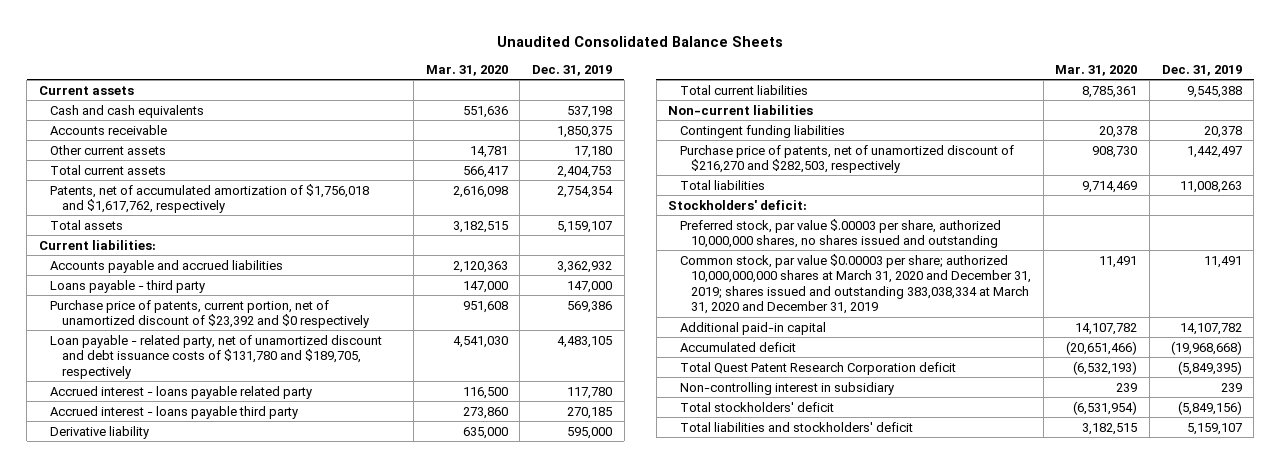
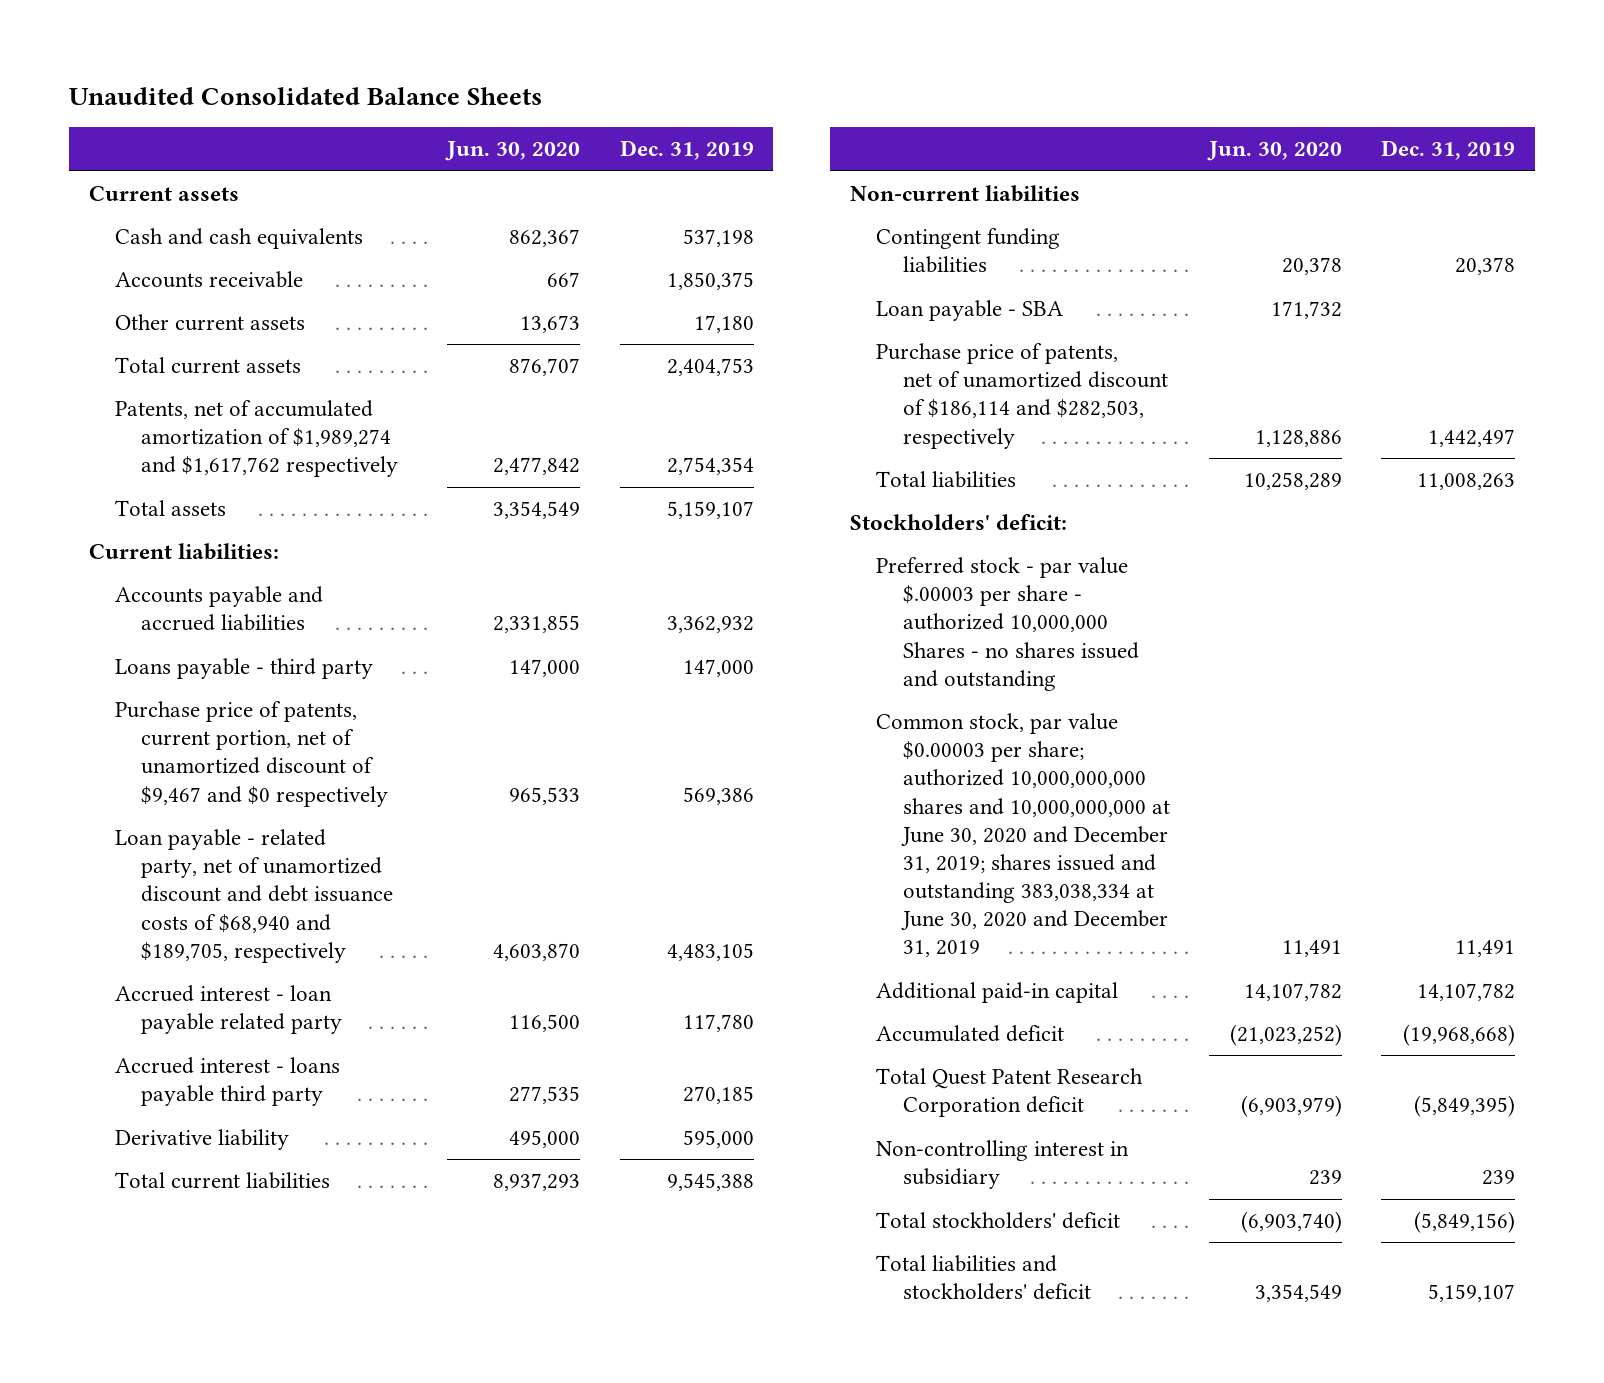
[425,64,508,76] Mar. 31, 2020 -> none
none -> [445,141,581,162] Jun. 30, 2020
[50,183,370,214] Patents, net of accumulated amortization of $1,756,018 and $1,617,762, respectively -> [114,400,399,478] Patents, net of accumulated amortization of $1,989,274 and $1,617,762 respectively
[50,299,369,329] Purchase price of patents, current portion, net of unamortized discount of $23,392 and $0 respectively -> [114,701,389,807] Purchase price of patents, current portion, net of unamortized discount of $9,467 and $0 respectively
[50,334,383,379] Loan payable - related party, net of unamortized discount and debt issuance costs of $131,780 and $189,705, respectively -> [114,829,394,963] Loan payable - related party, net of unamortized discount and debt issuance costs of $68,940 and $189,705, respectively
[50,385,313,399] Accrued interest - loans payable related party -> [114,985,343,1035] Accrued interest - loan payable related party
none -> [876,300,1064,322] Loan payable - SBA
[679,144,1014,174] Purchase price of patents, net of unamortized discount of $216,270 and $282,503, respectively -> [876,343,1168,449] Purchase price of patents, net of unamortized discount of $186,114 and $282,503, respectively
[679,218,1001,249] Preferred stock, par value $.00003 per share, authorized 10,000,000 shares, no shares issued and outstanding -> [876,557,1139,691] Preferred stock - par value $.00003 per share - authorized 10,000,000 Shares - no shares issued and outstanding
[679,253,1032,315] Common stock, par value $0.00003 per share; authorized 10,000,000,000 shares at March 31, 2020 and December 31, 2019; shares issued and outstanding 383,038,334 at March 31, 2020 and December 31, 2019 -> [876,713,1170,958] Common stock, par value $0.00003 per share; authorized 10,000,000,000 shares and 10,000,000,000 at June 30, 2020 and December 31, 2019; shares issued and outstanding 383,038,334 at June 30, 2020 and December 31, 2019

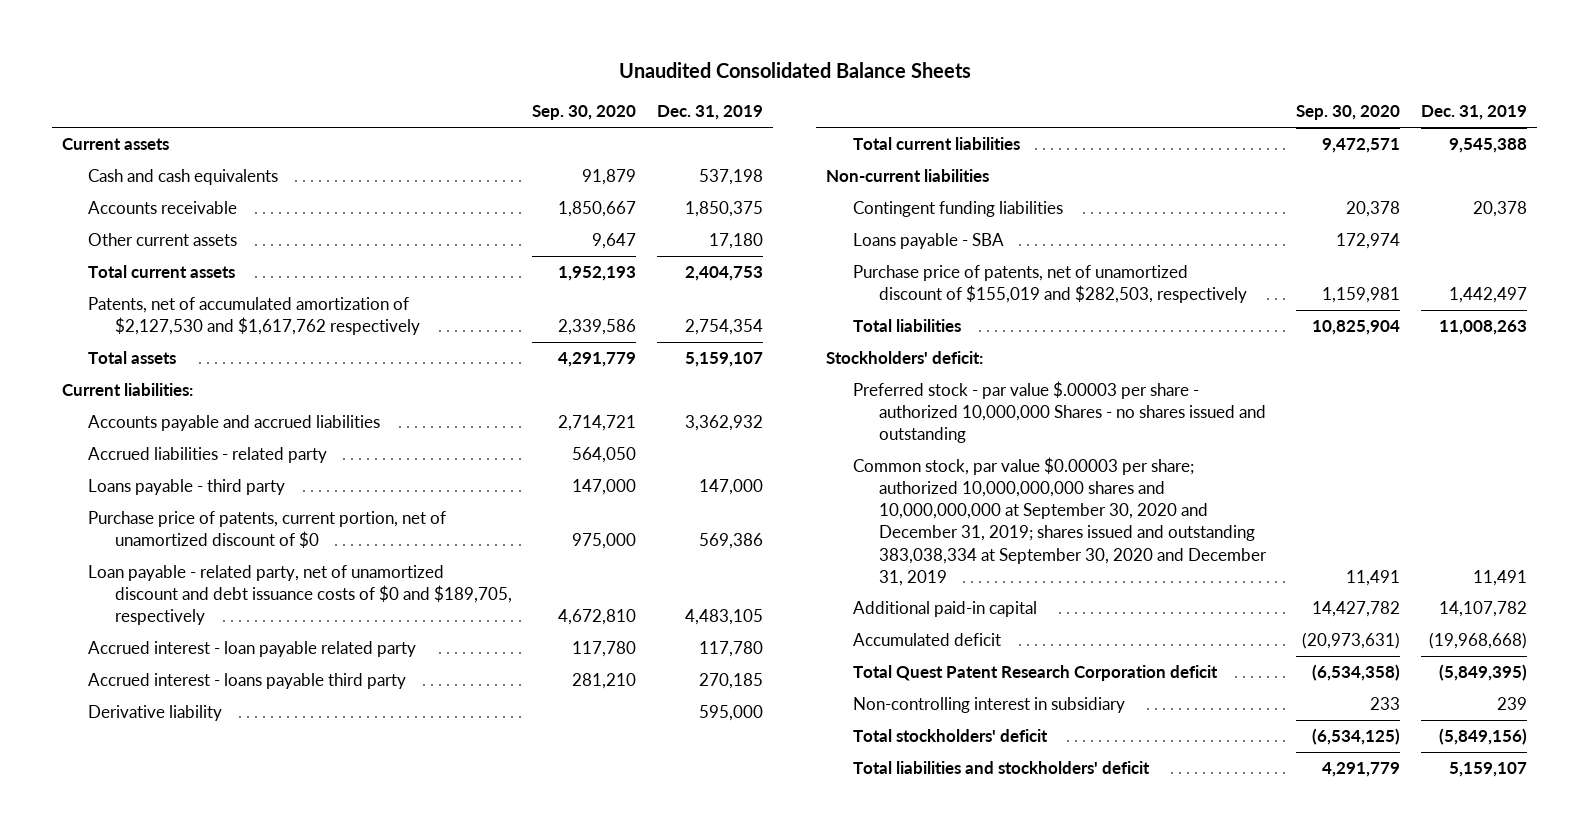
[445,141,581,162] Jun. 30, 2020 -> none
none -> [532,105,637,121] Sep. 30, 2020
[114,400,399,478] Patents, net of accumulated amortization of $1,989,274 and $1,617,762 respectively -> [88,296,420,336] Patents, net of accumulated amortization of $2,127,530 and $1,617,762 respectively
none -> [88,446,328,463] Accrued liabilities - related party
[114,701,389,807] Purchase price of patents, current portion, net of unamortized discount of $9,467 and $0 respectively -> [88,510,447,549] Purchase price of patents, current portion, net of unamortized discount of $0
[114,829,394,963] Loan payable - related party, net of unamortized discount and debt issuance costs of $68,940 and $189,705, respectively -> [88,564,512,626] Loan payable - related party, net of unamortized discount and debt issuance costs of $0 and $189,705, respectively
[876,300,1064,322] Loan payable - SBA -> [852,232,1004,249] Loans payable - SBA
[876,343,1168,449] Purchase price of patents, net of unamortized discount of $186,114 and $282,503, respectively -> [852,264,1247,304] Purchase price of patents, net of unamortized discount of $155,019 and $282,503, respectively
[876,713,1170,958] Common stock, par value $0.00003 per share; authorized 10,000,000,000 shares and 10,000,000,000 at June 30, 2020 and December 31, 2019; shares issued and outstanding 383,038,334 at June 30, 2020 and December 31, 2019 -> [852,456,1267,586] Common stock, par value $0.00003 per share; authorized 10,000,000,000 shares and 10,000,000,000 at September 30, 2020 and December 31, 2019; shares issued and outstanding 383,038,334 at September 30, 2020 and December 31, 2019

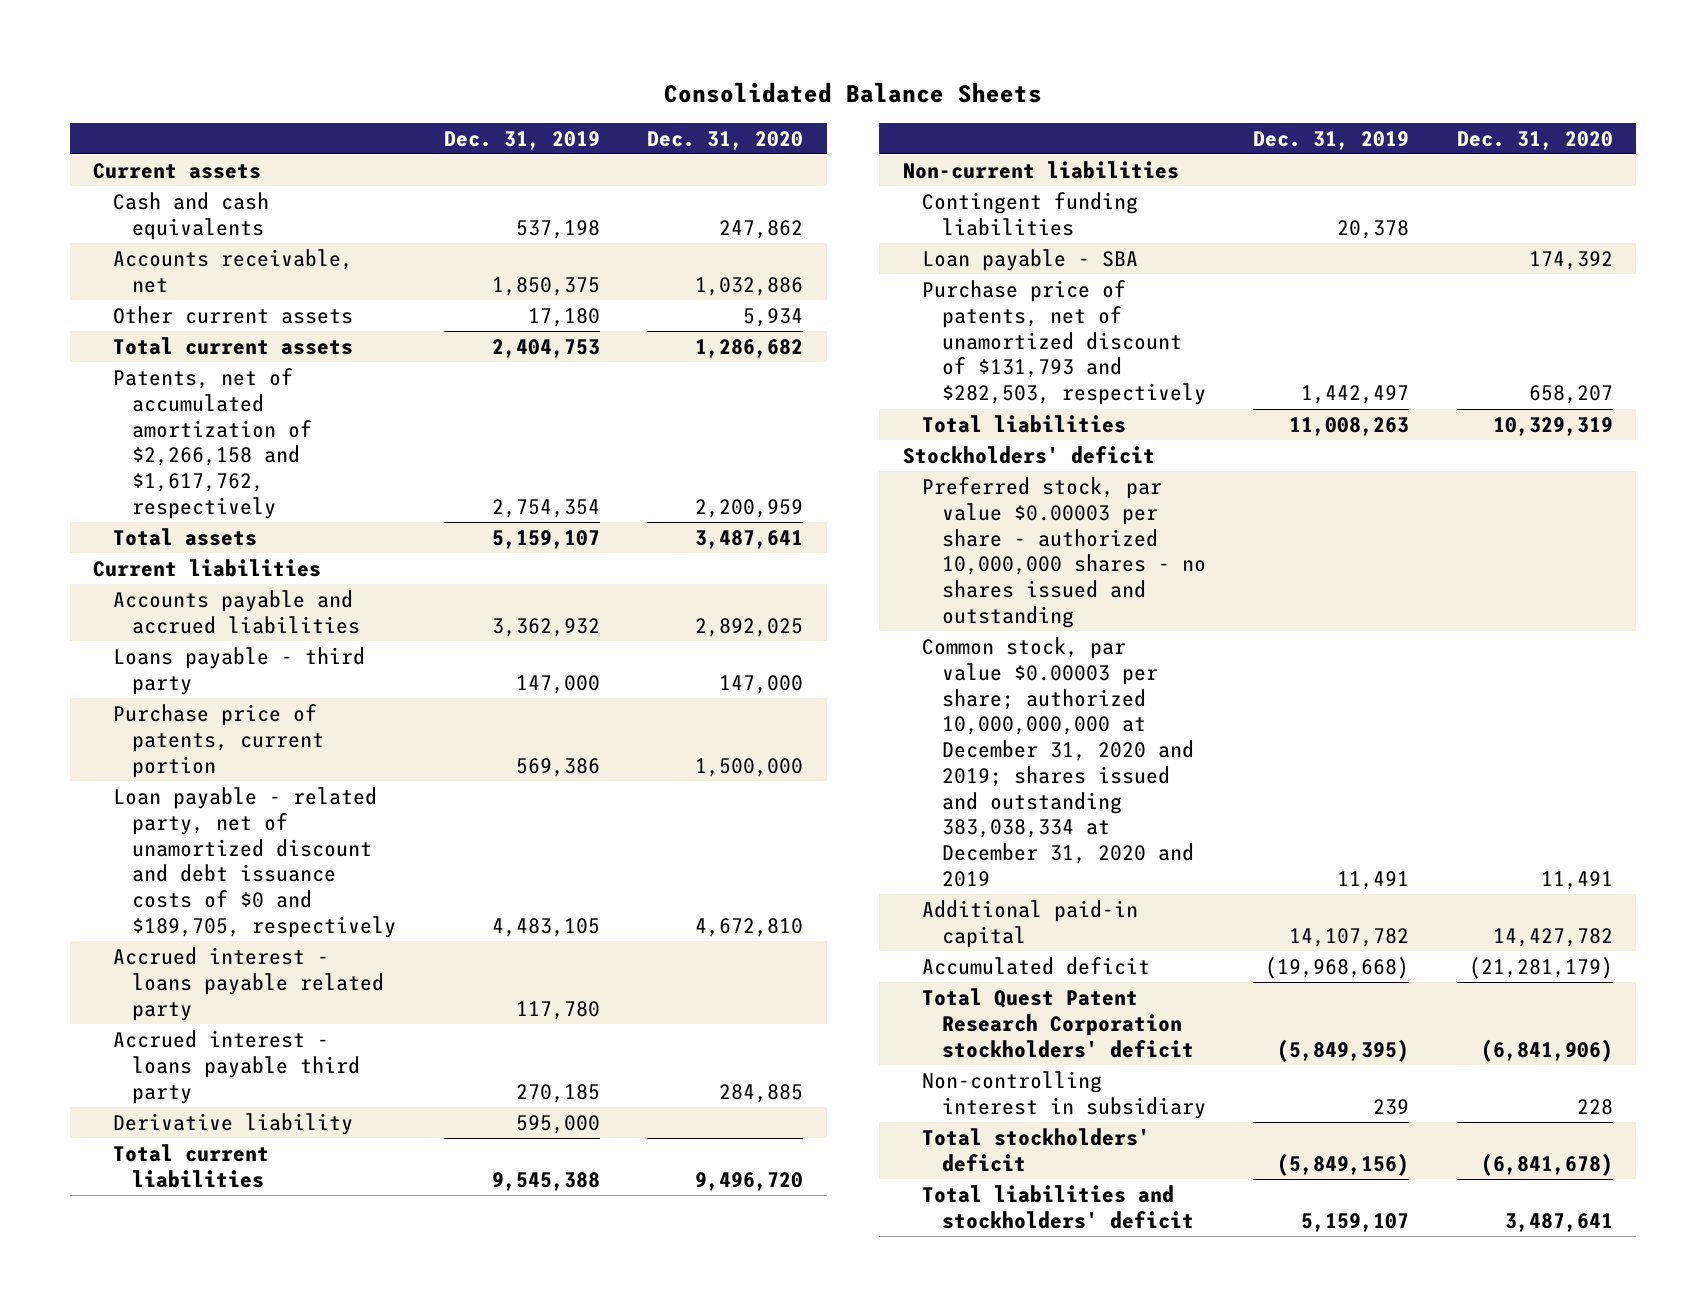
[618,62,971,79] Unaudited Consolidated Balance Sheets -> [663,81,1042,103] Consolidated Balance Sheets
[532,105,637,121] Sep. 30, 2020 -> none
none -> [647,130,804,150] Dec. 31, 2020
[88,200,238,214] Accounts receivable -> [112,248,353,293] Accounts receivable, net
[88,296,420,336] Patents, net of accumulated amortization of $2,127,530 and $1,617,762 respectively -> [112,367,313,519] Patents, net of accumulated amortization of $2,266,158 and $1,617,762, respectively
[62,382,194,396] Current liabilities: -> [93,558,322,577] Current liabilities
[88,446,328,463] Accrued liabilities - related party -> none
[88,510,447,549] Purchase price of patents, current portion, net of unamortized discount of $0 -> [112,703,325,778] Purchase price of patents, current portion
[88,640,417,657] Accrued interest - loan payable related party -> [112,946,385,1021] Accrued interest - loans payable related party
[852,232,1004,249] Loans payable - SBA -> [922,248,1139,271] Loan payable - SBA
[852,264,1247,304] Purchase price of patents, net of unamortized discount of $155,019 and $282,503, respectively -> [922,279,1206,406] Purchase price of patents, net of unamortized discount of $131,793 and $282,503, respectively
[826,350,984,364] Stockholders' deficit: -> [902,445,1155,464] Stockholders' deficit
[852,380,1266,444] Preferred stock - par value $.00003 per share - authorized 10,000,000 Shares - no shares issued and outstanding -> [922,476,1206,628] Preferred stock, par value $0.00003 per share - authorized 10,000,000 shares - no shares issued and outstanding
[852,456,1267,586] Common stock, par value $0.00003 per share; authorized 10,000,000,000 shares and 10,000,000,000 at September 30, 2020 and December 31, 2019; shares issued and outstanding 383,038,334 at September 30, 2020 and December 31, 2019 -> [922,636,1194,888] Common stock, par value $0.00003 per share; authorized 10,000,000,000 at December 31, 2020 and 2019; shares issued and outstanding 383,038,334 at December 31, 2020 and 2019
[852,664,1218,681] Total Quest Patent Research Corporation deficit -> [922,987,1194,1058] Total Quest Patent Research Corporation stockholders' deficit

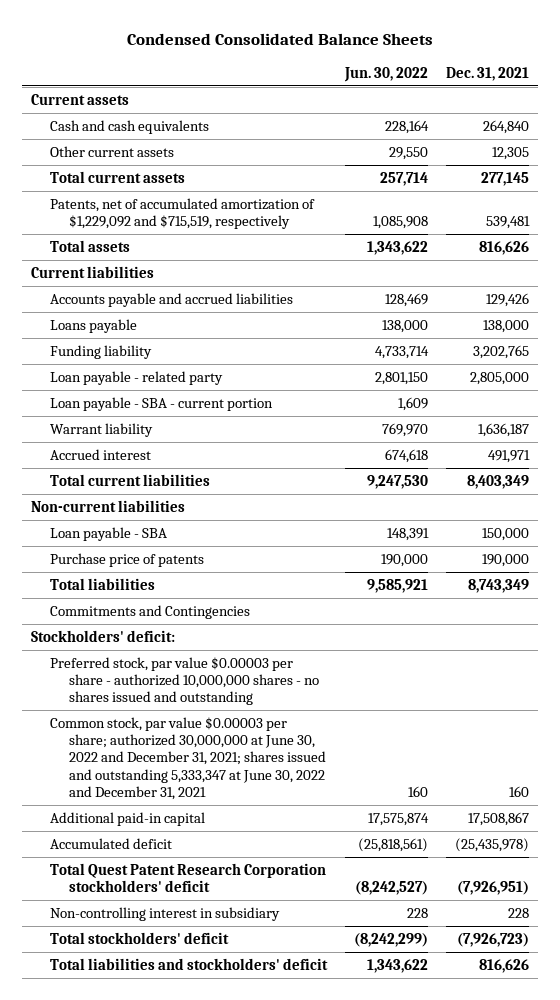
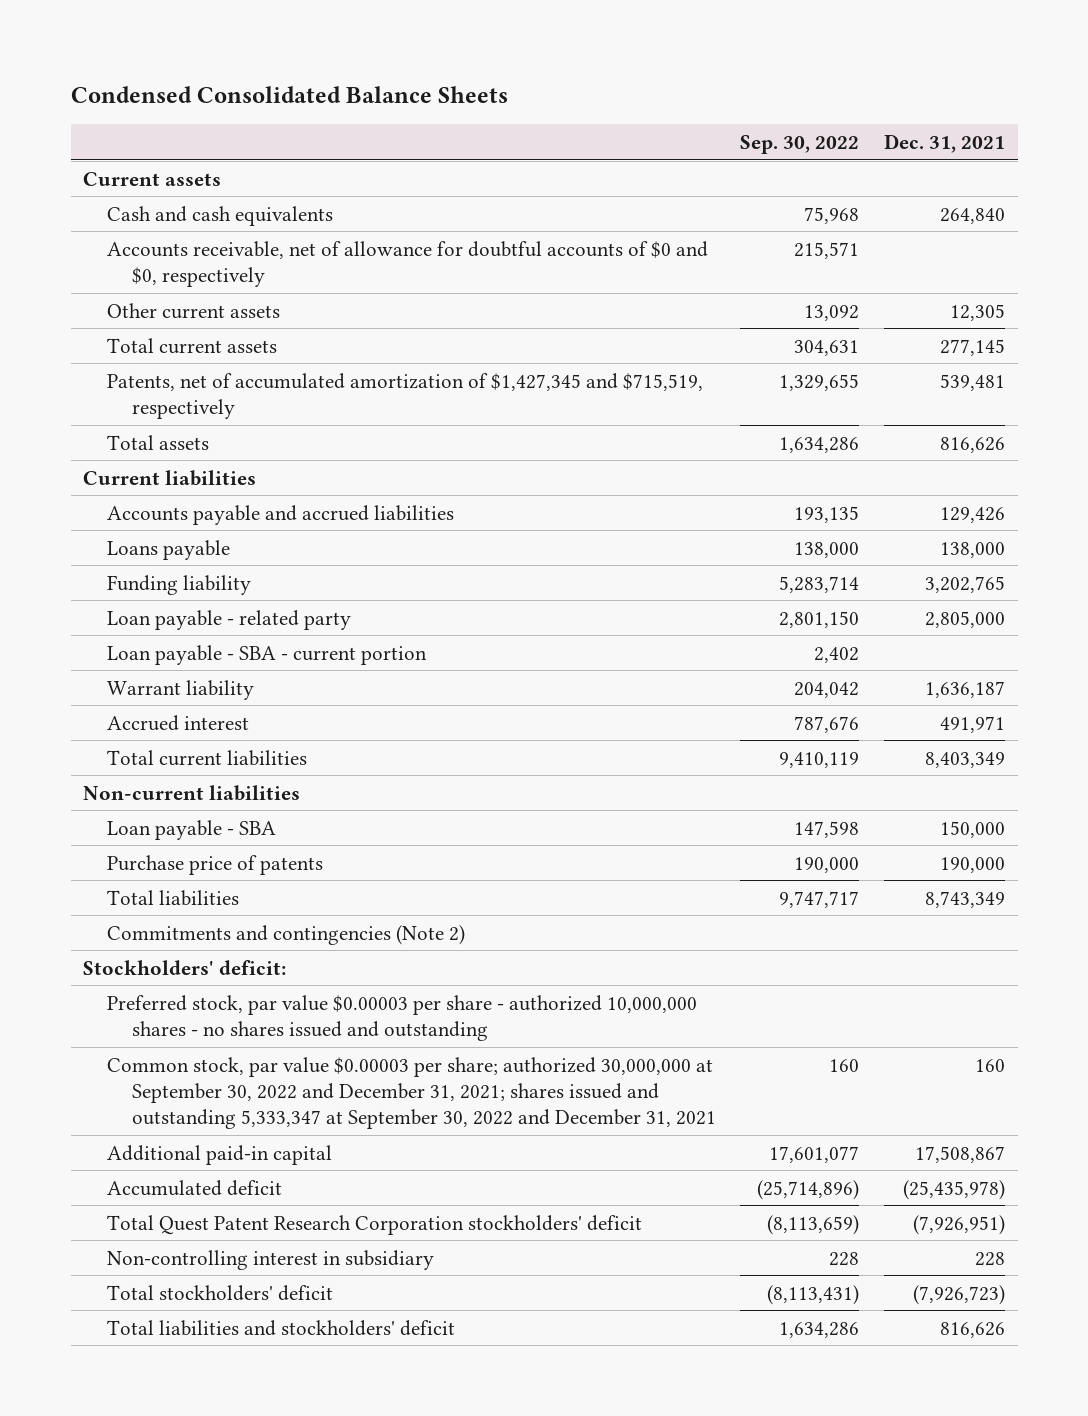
[344,67,429,83] Jun. 30, 2022 -> none
none -> [740,134,860,154] Sep. 30, 2022
none -> [107,240,709,287] Accounts receivable, net of allowance for doubtful accounts of $0 and $0, respectively
[50,197,316,230] Patents, net of accumulated amortization of $1,229,092 and $715,519, respectively -> [107,372,704,419] Patents, net of accumulated amortization of $1,427,345 and $715,519, respectively
[50,604,251,619] Commitments and Contingencies -> [107,924,466,945] Commitments and contingencies (Note 2)
[50,716,326,801] Common stock, par value $0.00003 per share; authorized 30,000,000 at June 30, 2022 and December 31, 2021; shares issued and outstanding 5,333,347 at June 30, 2022 and December 31, 2021 -> [107,1056,716,1130] Common stock, par value $0.00003 per share; authorized 30,000,000 at September 30, 2022 and December 31, 2021; shares issued and outstanding 5,333,347 at September 30, 2022 and December 31, 2021

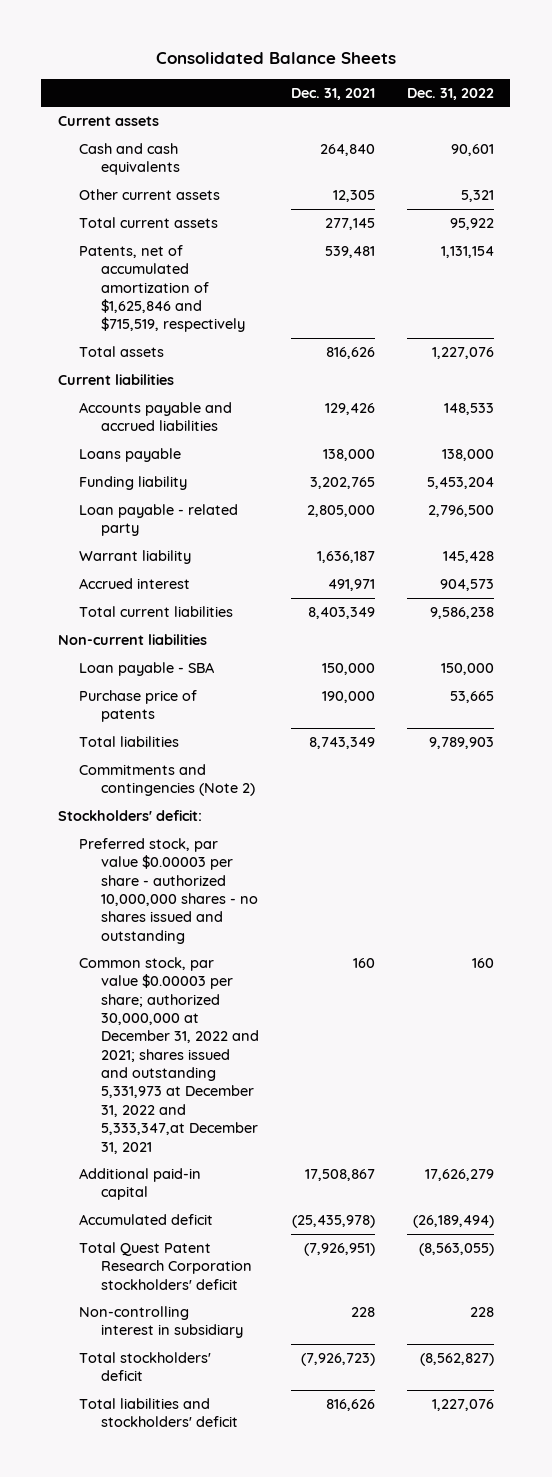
[70,86,508,104] Condensed Consolidated Balance Sheets -> [155,52,396,65] Consolidated Balance Sheets
[740,134,860,154] Sep. 30, 2022 -> none
none -> [407,87,495,100] Dec. 31, 2022
[107,240,709,287] Accounts receivable, net of allowance for doubtful accounts of $0 and $0, respectively -> none
[107,372,704,419] Patents, net of accumulated amortization of $1,427,345 and $715,519, respectively -> [79,245,245,333] Patents, net of accumulated amortization of $1,625,846 and $715,519, respectively
[107,644,428,665] Loan payable - SBA - current portion -> none
[107,1056,716,1130] Common stock, par value $0.00003 per share; authorized 30,000,000 at September 30, 2022 and December 31, 2021; shares issued and outstanding 5,333,347 at September 30, 2022 and December 31, 2021 -> [79,957,259,1154] Common stock, par value $0.00003 per share; authorized 30,000,000 at December 31, 2022 and 2021; shares issued and outstanding 5,331,973 at December 31, 2022 and 5,333,347,at December 31, 2021

